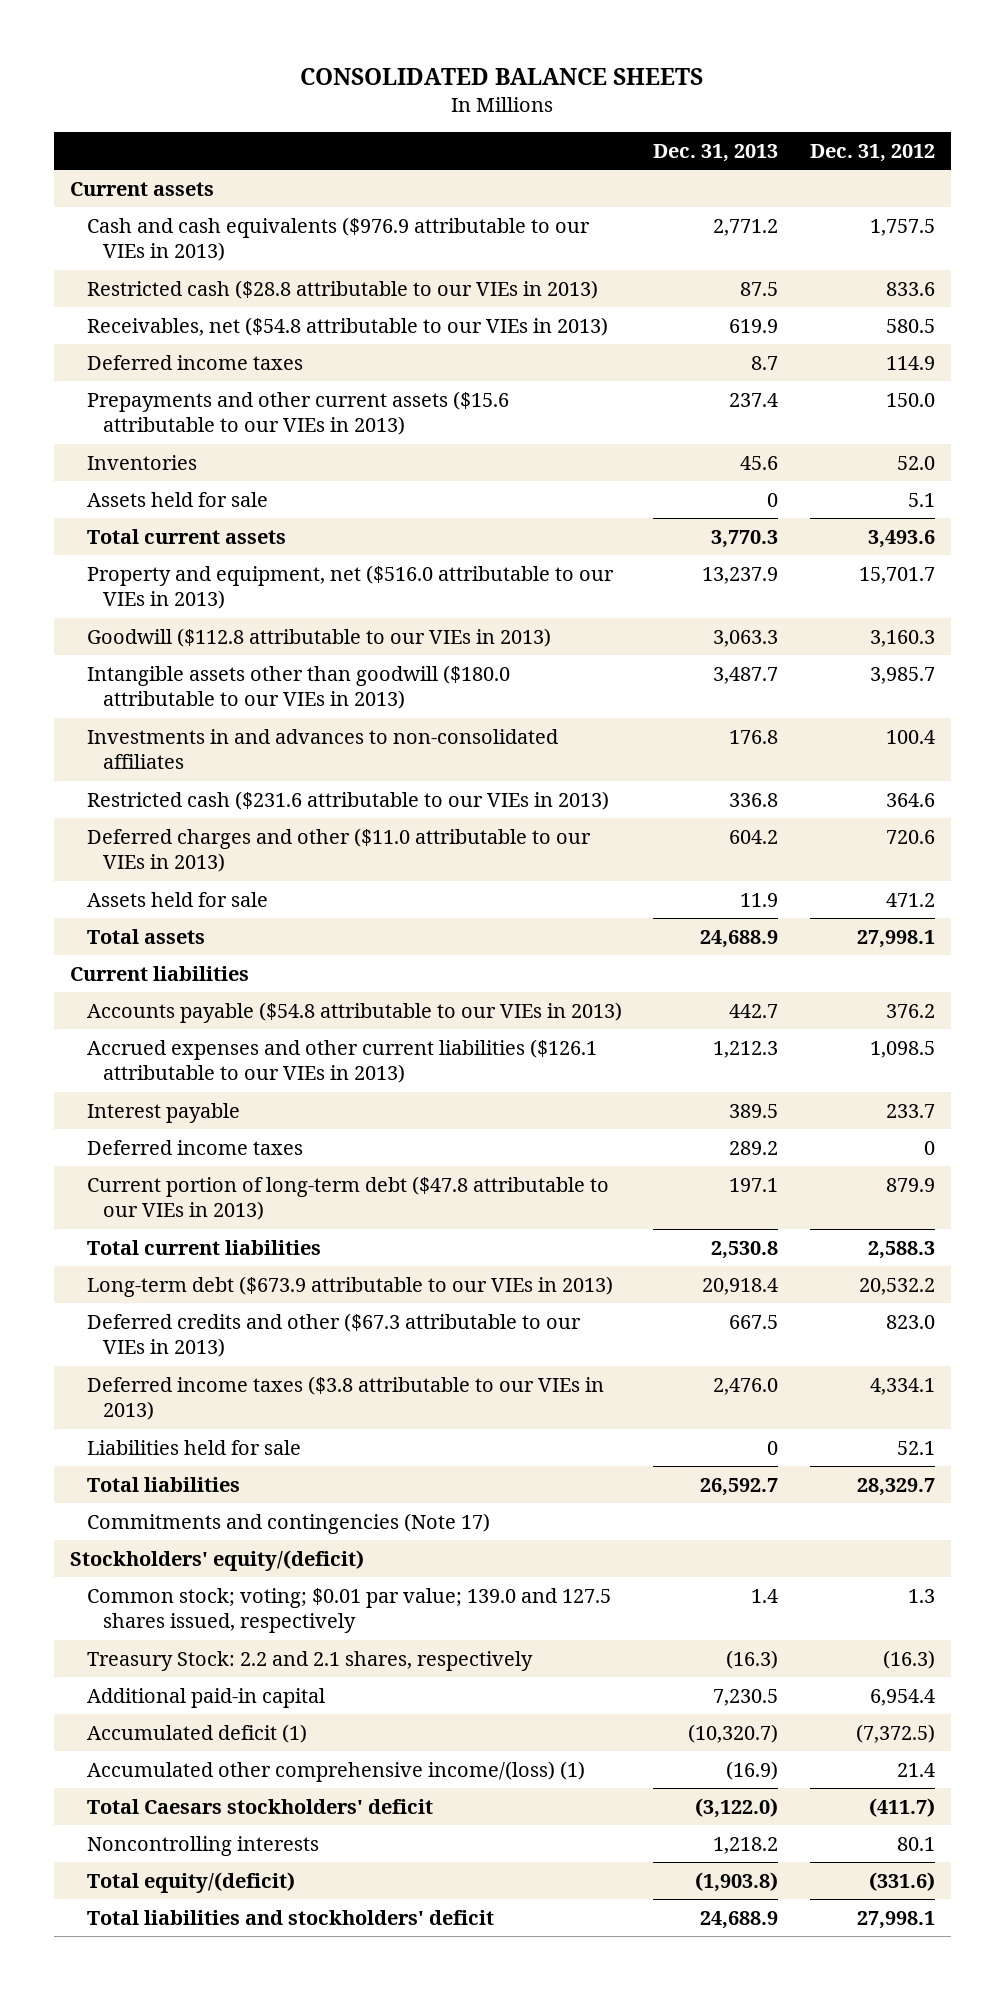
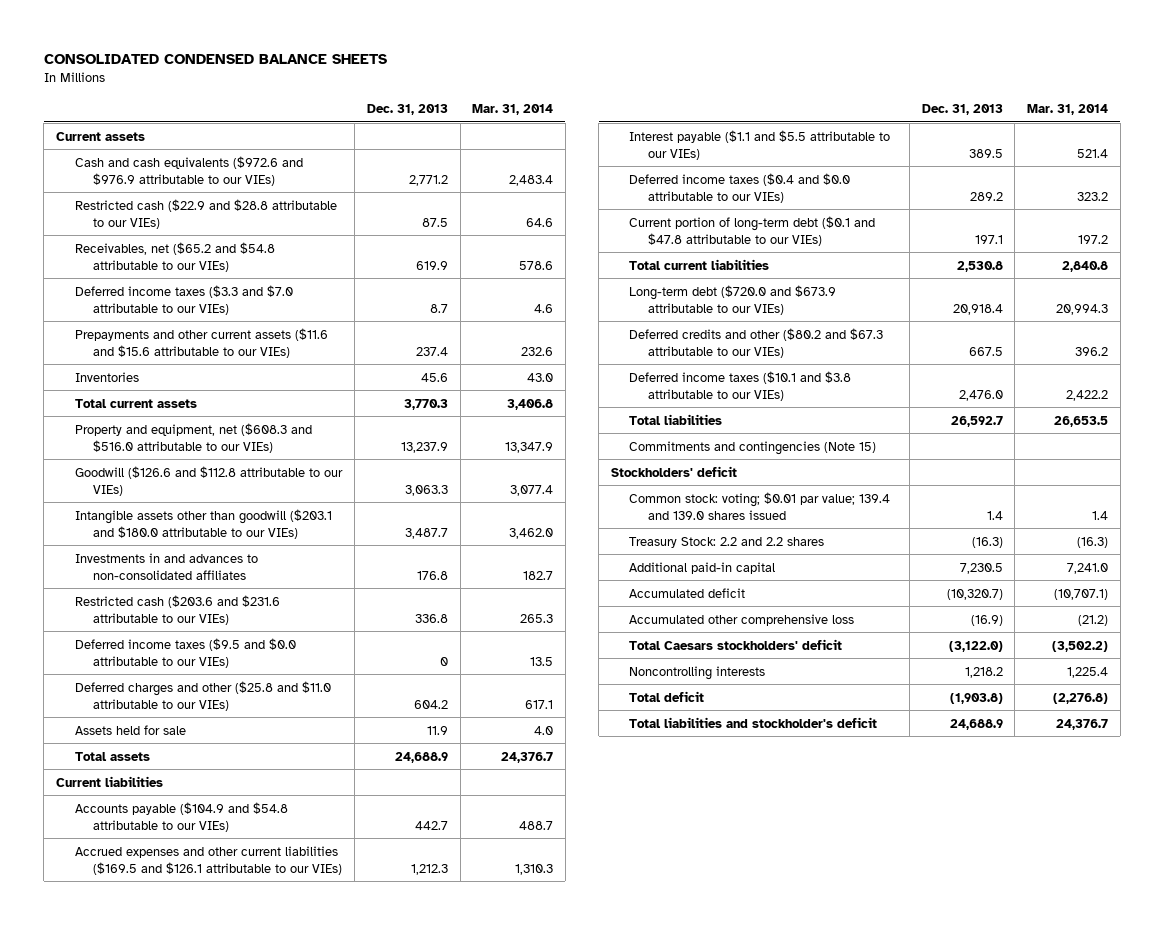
[300,68,704,86] CONSOLIDATED BALANCE SHEETS -> [43,54,387,65] CONSOLIDATED CONDENSED BALANCE SHEETS
[809,143,935,162] Dec. 31, 2012 -> none
none -> [472,104,554,116] Mar. 31, 2014
[86,216,590,262] Cash and cash equivalents ($976.9 attributable to our VIEs in 2013) -> [74,155,303,186] Cash and cash equivalents ($972.6 and $976.9 attributable to our VIEs)
[86,279,598,299] Restricted cash ($28.8 attributable to our VIEs in 2013) -> [74,198,337,229] Restricted cash ($22.9 and $28.8 attributable to our VIEs)
[86,316,608,336] Receivables, net ($54.8 attributable to our VIEs in 2013) -> [74,241,275,272] Receivables, net ($65.2 and $54.8 attributable to our VIEs)
[86,354,303,370] Deferred income taxes -> [74,284,293,315] Deferred income taxes ($3.3 and $7.0 attributable to our VIEs)
[86,390,509,436] Prepayments and other current assets ($15.6 attributable to our VIEs in 2013) -> [74,327,328,358] Prepayments and other current assets ($11.6 and $15.6 attributable to our VIEs)
[86,491,268,507] Assets held for sale -> none
[86,564,614,610] Property and equipment, net ($516.0 attributable to our VIEs in 2013) -> [74,422,312,453] Property and equipment, net ($608.3 and $516.0 attributable to our VIEs)
[86,627,551,647] Goodwill ($112.8 attributable to our VIEs in 2013) -> [74,465,343,496] Goodwill ($126.6 and $112.8 attributable to our VIEs)
[86,664,510,710] Intangible assets other than goodwill ($180.0 attributable to our VIEs in 2013) -> [74,508,332,539] Intangible assets other than goodwill ($203.1 and $180.0 attributable to our VIEs)
[86,790,609,810] Restricted cash ($231.6 attributable to our VIEs in 2013) -> [74,594,280,625] Restricted cash ($203.6 and $231.6 attributable to our VIEs)
none -> [74,637,296,668] Deferred income taxes ($9.5 and $0.0 attributable to our VIEs)
[86,827,591,873] Deferred charges and other ($11.0 attributable to our VIEs in 2013) -> [74,680,331,711] Deferred charges and other ($25.8 and $11.0 attributable to our VIEs)
[86,1001,622,1023] Accounts payable ($54.8 attributable to our VIEs in 2013) -> [74,801,288,832] Accounts payable ($104.9 and $54.8 attributable to our VIEs)
[86,1038,597,1084] Accrued expenses and other current liabilities ($126.1 attributable to our VIEs in 2013) -> [74,845,343,875] Accrued expenses and other current liabilities ($169.5 and $126.1 attributable to our VIEs)
[86,1102,240,1123] Interest payable -> [629,129,891,160] Interest payable ($1.1 and $5.5 attributable to our VIEs)
[86,1139,303,1155] Deferred income taxes -> [629,172,851,203] Deferred income taxes ($0.4 and $0.0 attributable to our VIEs)
[86,1175,609,1221] Current portion of long-term debt ($47.8 attributable to our VIEs in 2013) -> [629,215,876,246] Current portion of long-term debt ($0.1 and $47.8 attributable to our VIEs)
[86,1439,301,1455] Liabilities held for sale -> none
[86,1275,613,1297] Long-term debt ($673.9 attributable to our VIEs in 2013) -> [629,284,837,315] Long-term debt ($720.0 and $673.9 attributable to our VIEs)
[86,1312,581,1358] Deferred credits and other ($67.3 attributable to our VIEs in 2013) -> [629,327,884,358] Deferred credits and other ($80.2 and $67.3 attributable to our VIEs)
[86,1375,604,1421] Deferred income taxes ($3.8 attributable to our VIEs in 2013) -> [629,370,852,401] Deferred income taxes ($10.1 and $3.8 attributable to our VIEs)
[86,1512,490,1534] Commitments and contingencies (Note 17) -> [629,440,877,455] Commitments and contingencies (Note 15)
[70,1549,365,1571] Stockholders' equity/(deficit) -> [610,465,737,477] Stockholders' deficit
[86,1587,611,1634] Common stock; voting; $0.01 par value; 139.0 and 127.5 shares issued, respectively -> [629,491,891,520] Common stock: voting; $0.01 par value; 139.4 and 139.0 shares issued
[86,1650,533,1671] Treasury Stock: 2.2 and 2.1 shares, respectively -> [629,536,825,548] Treasury Stock: 2.2 and 2.2 shares
[86,1723,307,1743] Accumulated deficit (1) -> [629,587,746,598] Accumulated deficit
[86,1760,585,1782] Accumulated other comprehensive income/(loss) (1) -> [629,613,855,626] Accumulated other comprehensive loss
[86,1871,295,1893] Total equity/(deficit) -> [629,690,705,702] Total deficit
[86,1909,494,1925] Total liabilities and stockholders' deficit -> [629,716,878,728] Total liabilities and stockholder's deficit

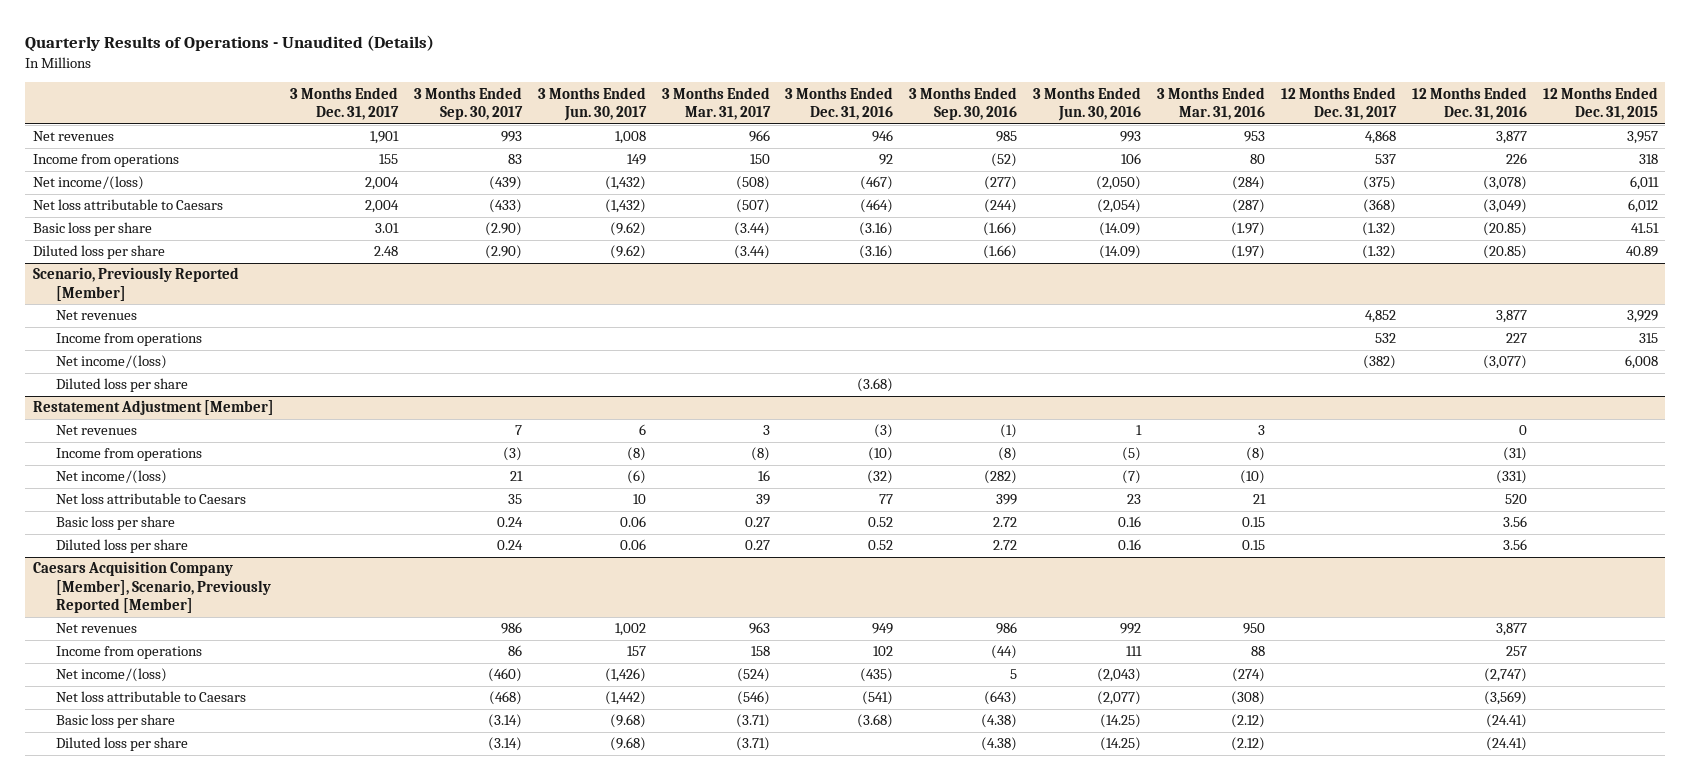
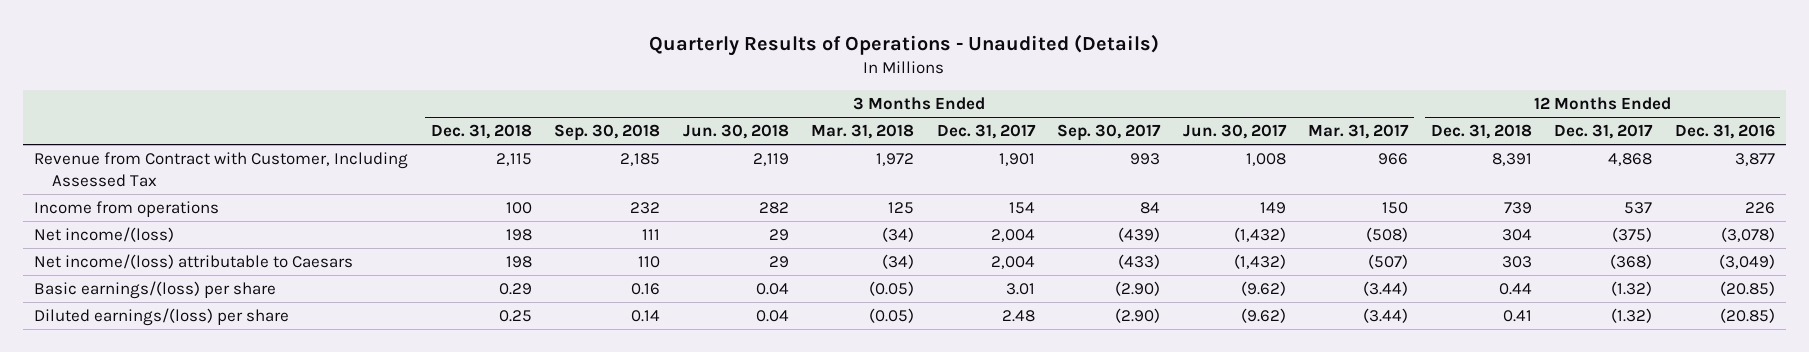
[785,86,894,121] 3 Months Ended Dec. 31, 2016 -> none
[909,86,1018,121] 3 Months Ended Sep. 30, 2016 -> none
[1033,86,1142,122] 3 Months Ended Jun. 30, 2016 -> none
[1156,86,1265,121] 3 Months Ended Mar. 31, 2016 -> none
[1542,86,1658,121] 12 Months Ended Dec. 31, 2015 -> none
none -> [430,124,532,140] Dec. 31, 2018
none -> [554,124,661,142] Sep. 30, 2018
none -> [682,124,789,140] Jun. 30, 2018
none -> [811,124,915,140] Mar. 31, 2018
none -> [1430,124,1532,140] Dec. 31, 2018
[33,131,115,142] Net revenues -> [34,152,409,187] Revenue from Contract with Customer, Including Assessed Tax
[378,154,398,165] 155 -> [1008,202,1035,215] 154
[507,154,522,165] 83 -> [1140,202,1161,215] 84
[33,267,240,301] Scenario, Previously Reported [Member] -> none
[55,310,137,321] Net revenues -> none
[55,333,202,347] Income from operations -> none
[55,355,167,370] Net income/(loss) -> none
[55,378,188,393] Diluted loss per share -> none
[33,400,275,416] Restatement Adjustment [Member] -> none
[55,425,137,436] Net revenues -> none
[55,448,202,462] Income from operations -> none
[55,470,167,485] Net income/(loss) -> none
[55,493,246,505] Net loss attributable to Caesars -> none
[55,516,175,531] Basic loss per share -> none
[55,539,188,554] Diluted loss per share -> none
[33,561,271,614] Caesars Acquisition Company [Member], Scenario, Previously Reported [Member] -> none
[55,623,137,634] Net revenues -> none
[55,646,202,660] Income from operations -> none
[55,668,167,683] Net income/(loss) -> none
[55,691,246,703] Net loss attributable to Caesars -> none
[55,714,175,729] Basic loss per share -> none
[55,737,188,752] Diluted loss per share -> none
[33,199,224,211] Net loss attributable to Caesars -> [34,254,354,270] Net income/(loss) attributable to Caesars
[33,222,153,237] Basic loss per share -> [34,281,277,300] Basic earnings/(loss) per share
[33,245,166,260] Diluted loss per share -> [34,308,290,327] Diluted earnings/(loss) per share

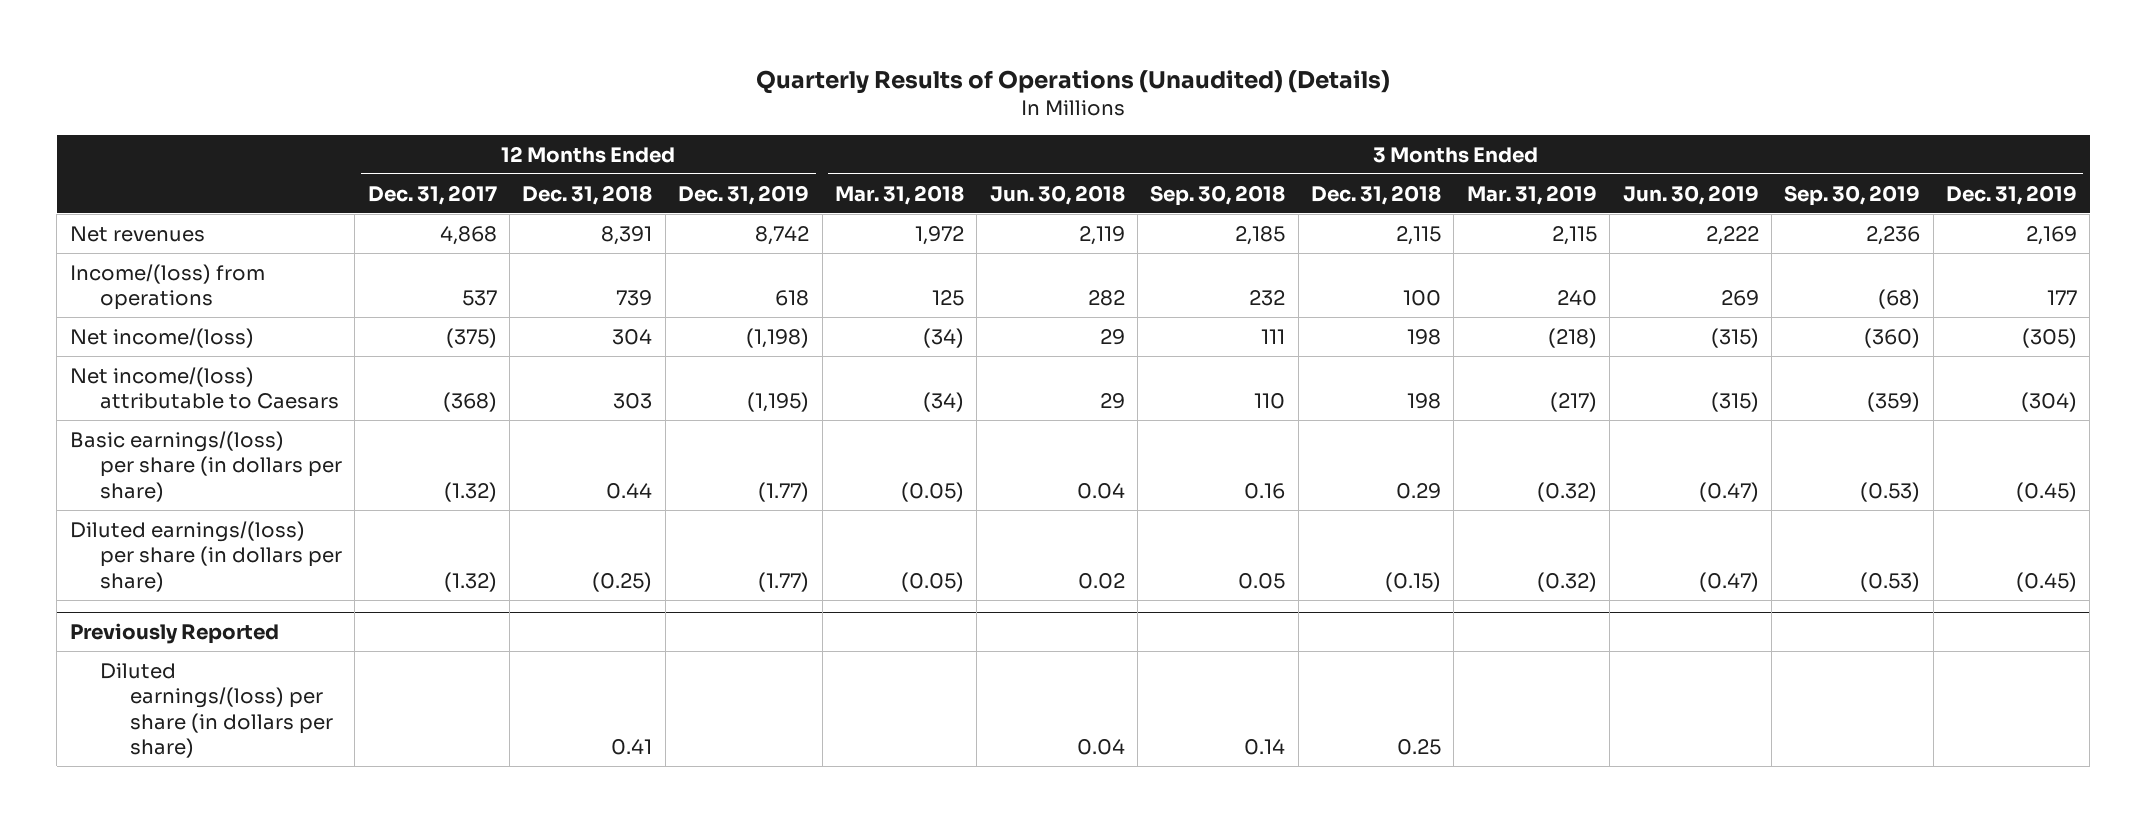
[649,33,1160,56] Quarterly Results of Operations - Unaudited (Details) -> [756,70,1391,95] Quarterly Results of Operations (Unaudited) (Details)
[936,124,1036,140] Dec. 31, 2017 -> none
[1057,124,1162,142] Sep. 30, 2017 -> none
[1182,124,1287,140] Jun. 30, 2017 -> none
[1308,124,1410,140] Mar. 31, 2017 -> none
[1674,124,1775,140] Dec. 31, 2016 -> none
none -> [678,184,810,205] Dec. 31, 2019
none -> [1466,184,1597,205] Mar. 31, 2019
none -> [1622,184,1759,205] Jun. 30, 2019
none -> [1784,184,1921,206] Sep. 30, 2019
none -> [1946,184,2078,205] Dec. 31, 2019
[34,152,409,187] Revenue from Contract with Customer, Including Assessed Tax -> [69,225,205,242] Net revenues
[34,201,220,218] Income from operations -> [69,263,265,311] Income/(loss) from operations
[34,281,277,300] Basic earnings/(loss) per share -> [69,430,342,502] Basic earnings/(loss) per share (in dollars per share)
[34,308,290,327] Diluted earnings/(loss) per share -> [69,520,342,592] Diluted earnings/(loss) per share (in dollars per share)
[498,310,532,323] 0.25 -> [1385,571,1442,592] (0.15)
[631,310,661,323] 0.14 -> [1238,572,1286,589] 0.05
[755,310,789,323] 0.04 -> [1077,572,1125,589] 0.02
[1502,310,1532,323] 0.41 -> [592,571,653,592] (0.25)
none -> [69,623,279,645] Previously Reported
none -> [99,662,334,759] Diluted earnings/(loss) per share (in dollars per share)

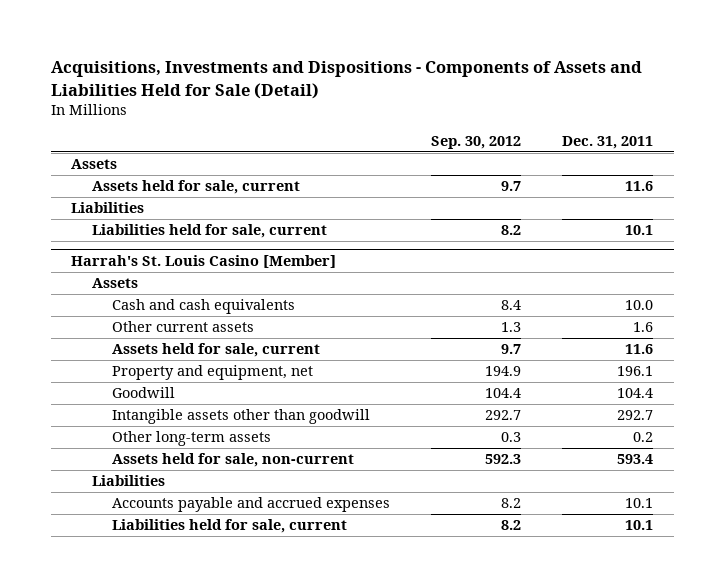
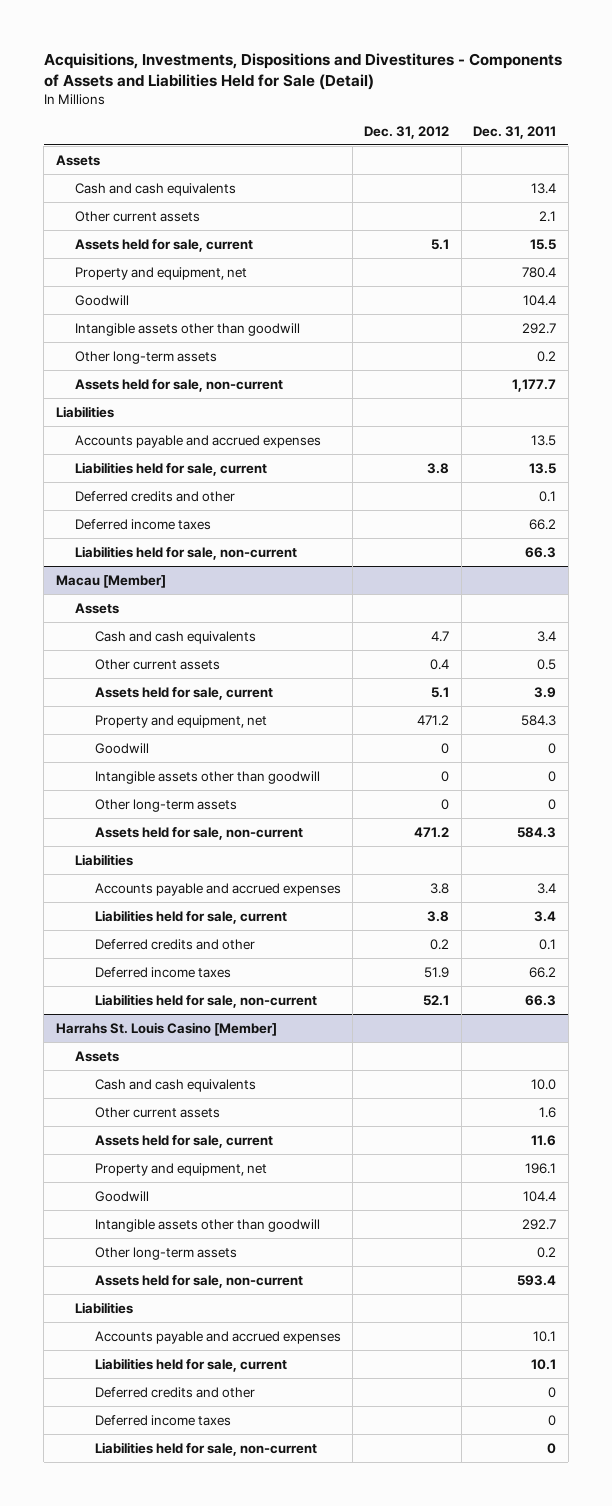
[50,61,642,99] Acquisitions, Investments and Dispositions - Components of Assets and Liabilities Held for Sale (Detail) -> [43,52,562,90] Acquisitions, Investments, Dispositions and Divestitures - Components of Assets and Liabilities Held for Sale (Detail)
[431,135,522,149] Sep. 30, 2012 -> none
none -> [364,125,450,139] Dec. 31, 2012
none -> [75,182,237,196] Cash and cash equivalents
none -> [75,210,201,222] Other current assets
[625,181,654,192] 11.6 -> [530,238,557,250] 15.5
none -> [75,266,248,280] Property and equipment, net
none -> [75,294,130,306] Goodwill
none -> [75,322,301,336] Intangible assets other than goodwill
none -> [75,350,218,364] Other long-term assets
none -> [75,378,284,392] Assets held for sale, non-current
[71,254,337,268] Harrah's St. Louis Casino [Member] -> none
none -> [75,434,322,448] Accounts payable and accrued expenses
[625,225,654,236] 10.1 -> [529,462,557,474] 13.5
none -> [75,490,236,502] Deferred credits and other
none -> [75,518,212,530] Deferred income taxes
none -> [75,545,298,560] Liabilities held for sale, non-current
none -> [55,574,166,588] Macau [Member]
none -> [94,630,256,644] Cash and cash equivalents
none -> [94,658,220,670] Other current assets
none -> [94,686,273,700] Assets held for sale, current
none -> [94,714,267,728] Property and equipment, net
none -> [94,742,149,754] Goodwill
none -> [94,770,320,784] Intangible assets other than goodwill
none -> [94,798,237,812] Other long-term assets
none -> [94,826,303,840] Assets held for sale, non-current
none -> [75,853,134,866] Liabilities
none -> [94,882,341,896] Accounts payable and accrued expenses
none -> [94,909,287,924] Liabilities held for sale, current
none -> [94,938,255,950] Deferred credits and other
none -> [94,966,231,978] Deferred income taxes
none -> [94,993,317,1008] Liabilities held for sale, non-current
none -> [55,1021,277,1036] Harrahs St. Louis Casino [Member]
none -> [75,1050,120,1062] Assets
none -> [94,1386,255,1398] Deferred credits and other
none -> [94,1414,231,1426] Deferred income taxes
none -> [94,1441,317,1456] Liabilities held for sale, non-current

